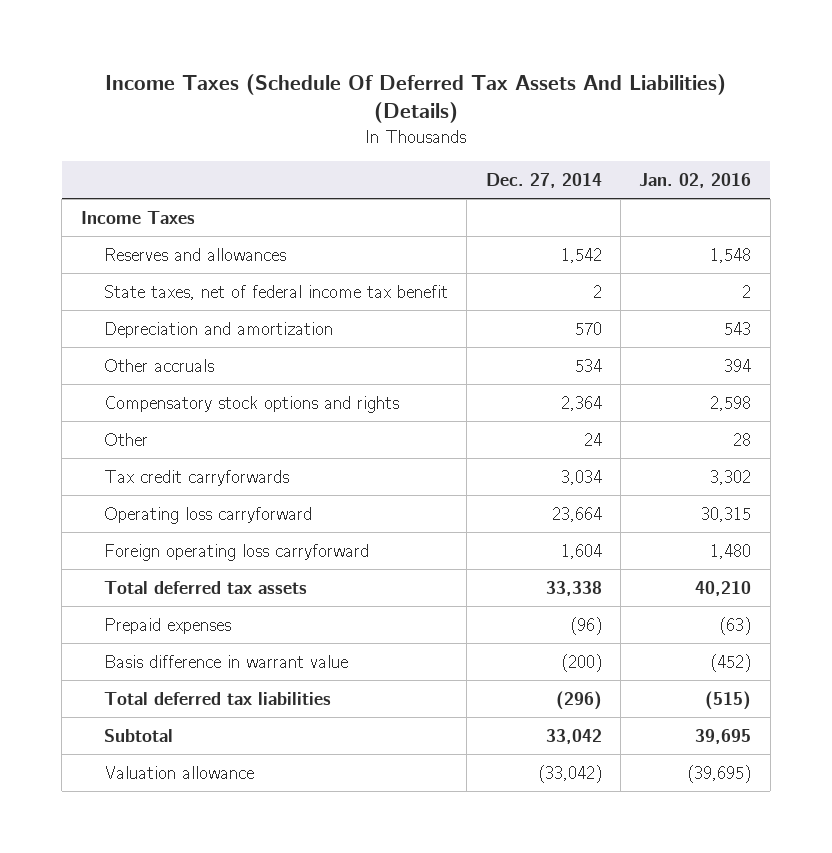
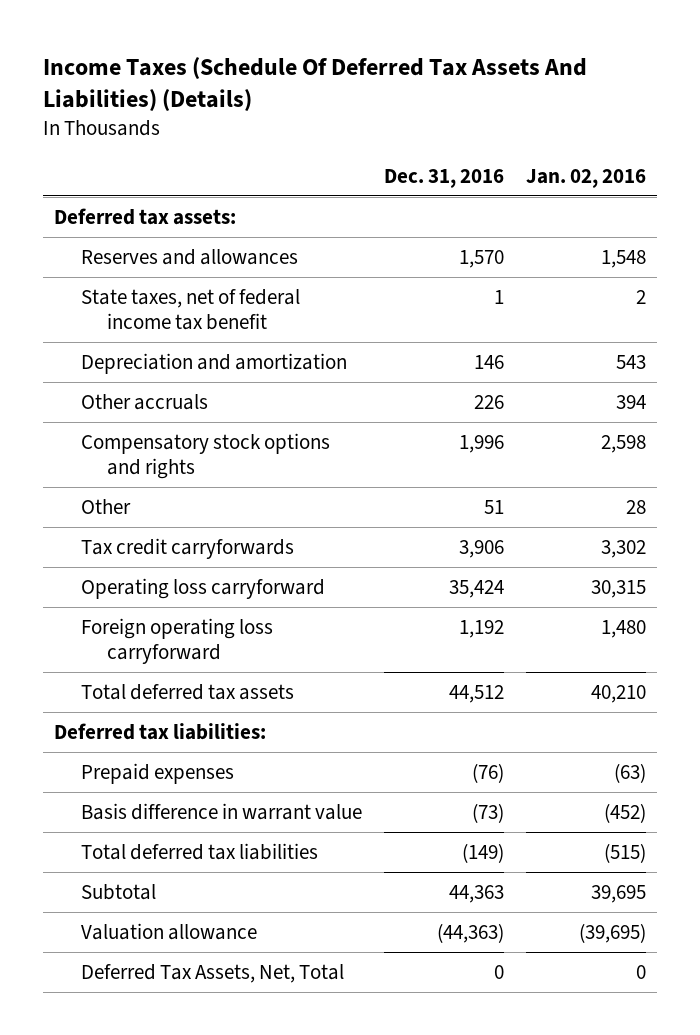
[485,172,602,188] Dec. 27, 2014 -> none
none -> [383,168,504,188] Dec. 31, 2016
[80,210,195,224] Income Taxes -> none
none -> [53,207,236,225] Deferred tax assets:
none -> [53,722,266,740] Deferred tax liabilities:
none -> [80,963,344,983] Deferred Tax Assets, Net, Total

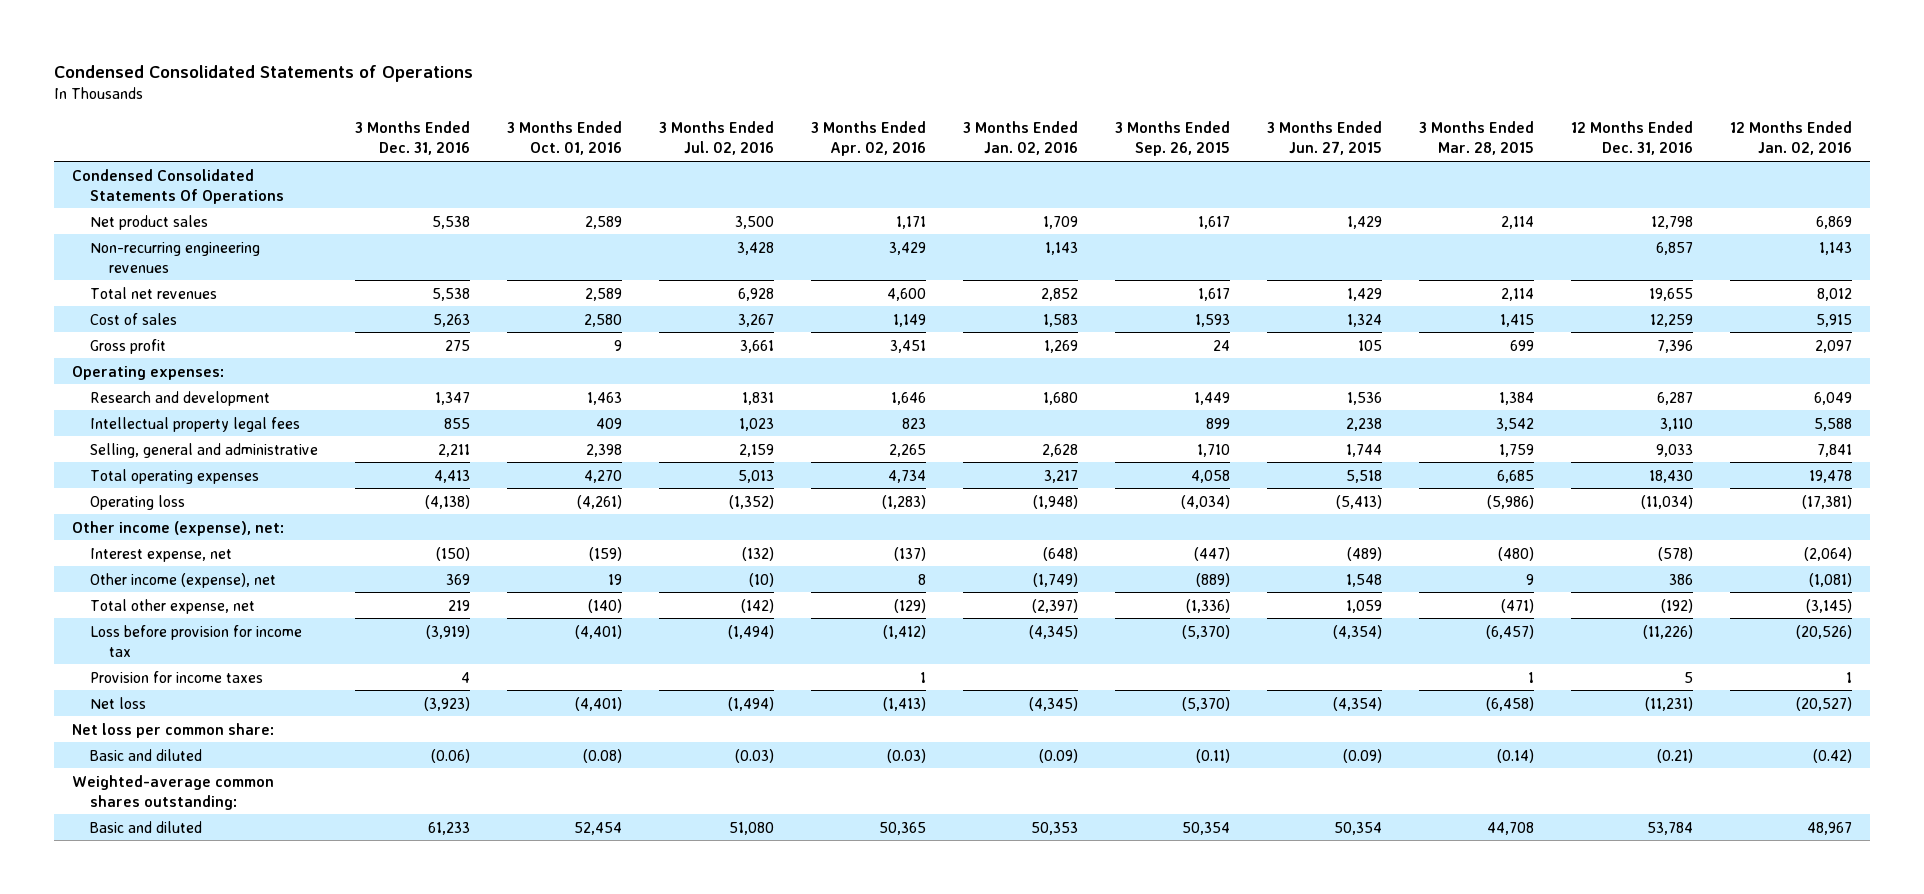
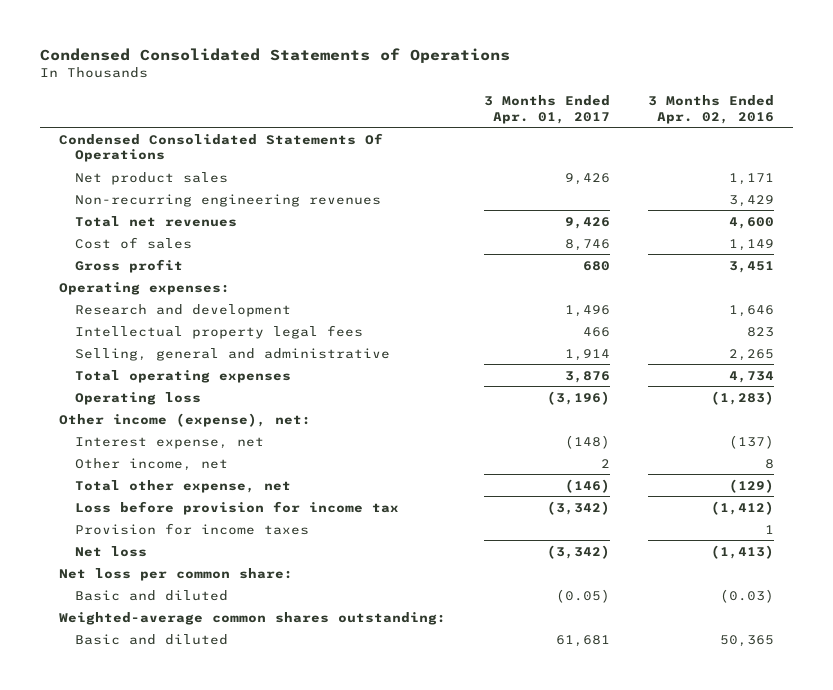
[355,121,471,156] 3 Months Ended Dec. 31, 2016 -> none
[507,121,623,156] 3 Months Ended Oct. 01, 2016 -> none
[659,121,775,156] 3 Months Ended Jul. 02, 2016 -> none
[963,121,1079,156] 3 Months Ended Jan. 02, 2016 -> none
[1114,121,1230,157] 3 Months Ended Sep. 26, 2015 -> none
[1266,121,1382,156] 3 Months Ended Jun. 27, 2015 -> none
[1418,121,1534,156] 3 Months Ended Mar. 28, 2015 -> none
[1570,121,1693,156] 12 Months Ended Dec. 31, 2016 -> none
[1729,121,1852,156] 12 Months Ended Jan. 02, 2016 -> none
none -> [484,95,611,124] 3 Months Ended Apr. 01, 2017
[90,572,277,588] Other income (expense), net -> [75,457,229,471] Other income, net

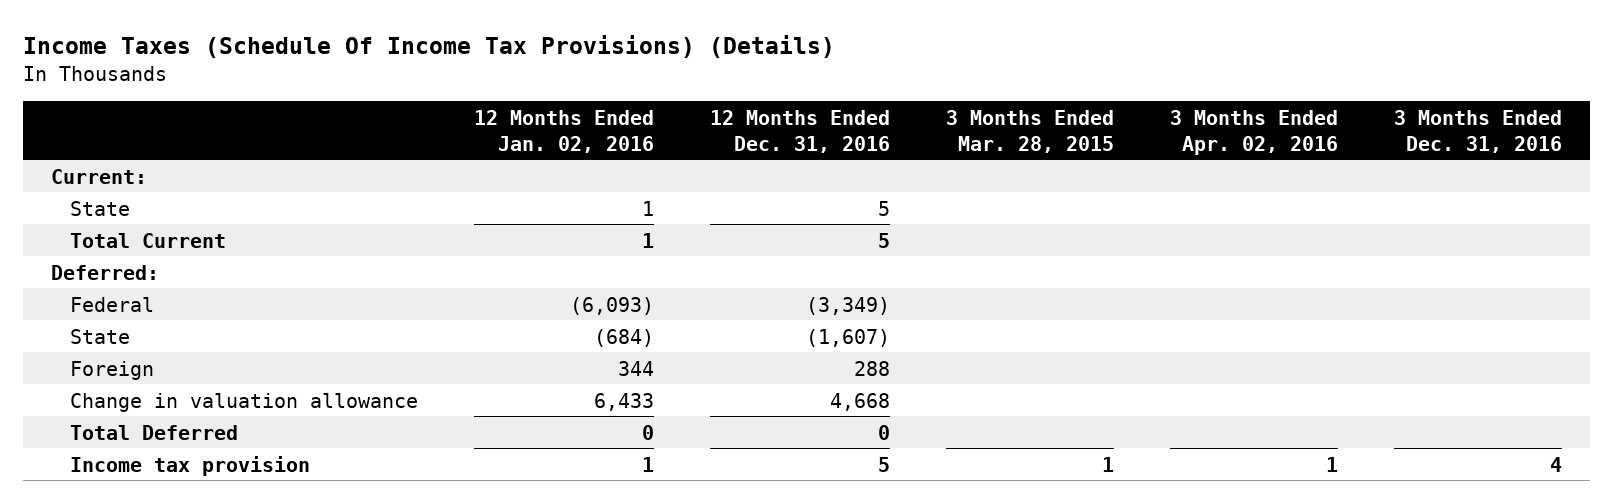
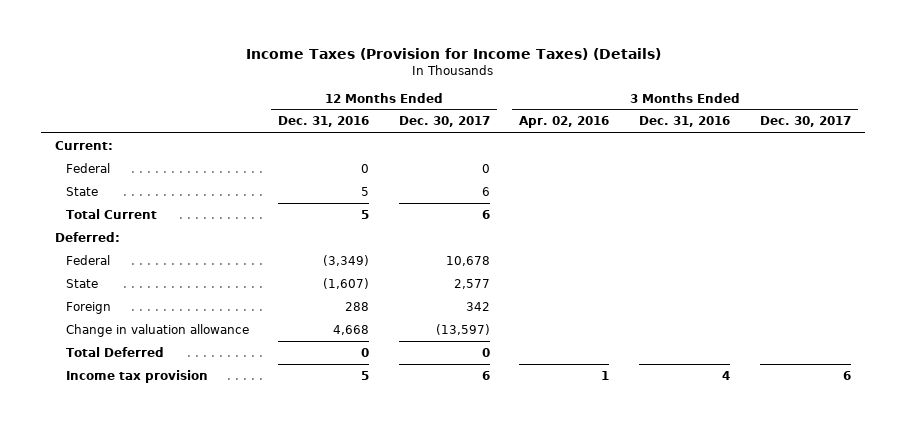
[22,34,835,58] Income Taxes (Schedule Of Income Tax Provisions) (Details) -> [245,47,661,60] Income Taxes (Provision for Income Taxes) (Details)
[473,109,654,153] 12 Months Ended Jan. 02, 2016 -> none
[946,109,1115,153] 3 Months Ended Mar. 28, 2015 -> none
none -> [398,116,490,128] Dec. 30, 2017
none -> [759,116,851,128] Dec. 30, 2017
none -> [65,162,110,173] Federal

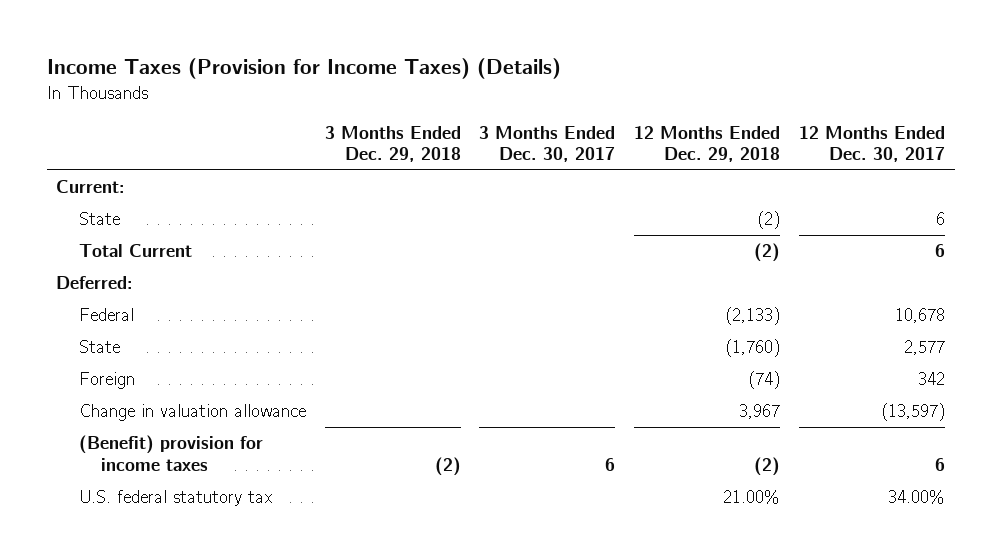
[278,116,370,128] Dec. 31, 2016 -> none
[519,116,610,129] Apr. 02, 2016 -> none
[638,116,730,128] Dec. 31, 2016 -> none
none -> [324,125,461,162] 3 Months Ended Dec. 29, 2018
none -> [634,125,781,162] 12 Months Ended Dec. 29, 2018
[65,162,110,173] Federal -> none
[65,346,164,357] Total Deferred -> none
[65,369,208,383] Income tax provision -> [78,435,263,471] (Benefit) provision for income taxes
none -> [78,490,272,507] U.S. federal statutory tax

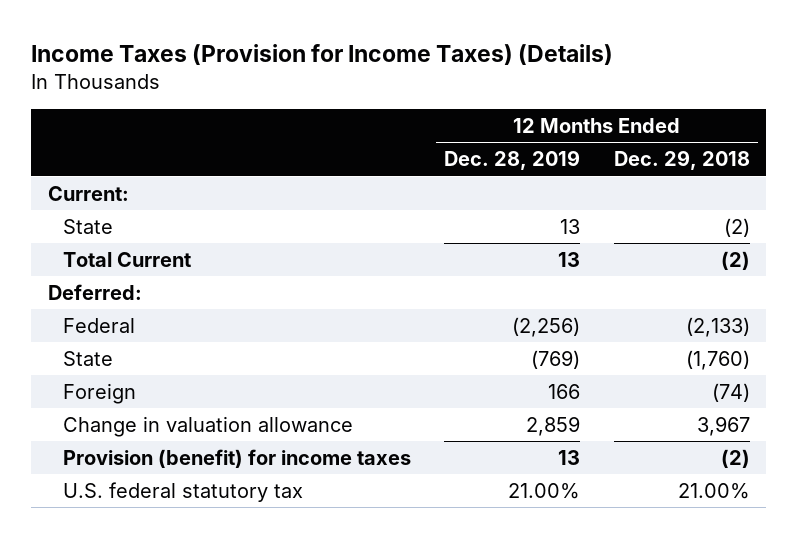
[324,125,461,162] 3 Months Ended Dec. 29, 2018 -> none
[479,125,616,162] 3 Months Ended Dec. 30, 2017 -> none
[799,125,946,162] 12 Months Ended Dec. 30, 2017 -> none
none -> [444,150,581,171] Dec. 28, 2019
[78,435,263,471] (Benefit) provision for income taxes -> [63,449,412,469] Provision (benefit) for income taxes

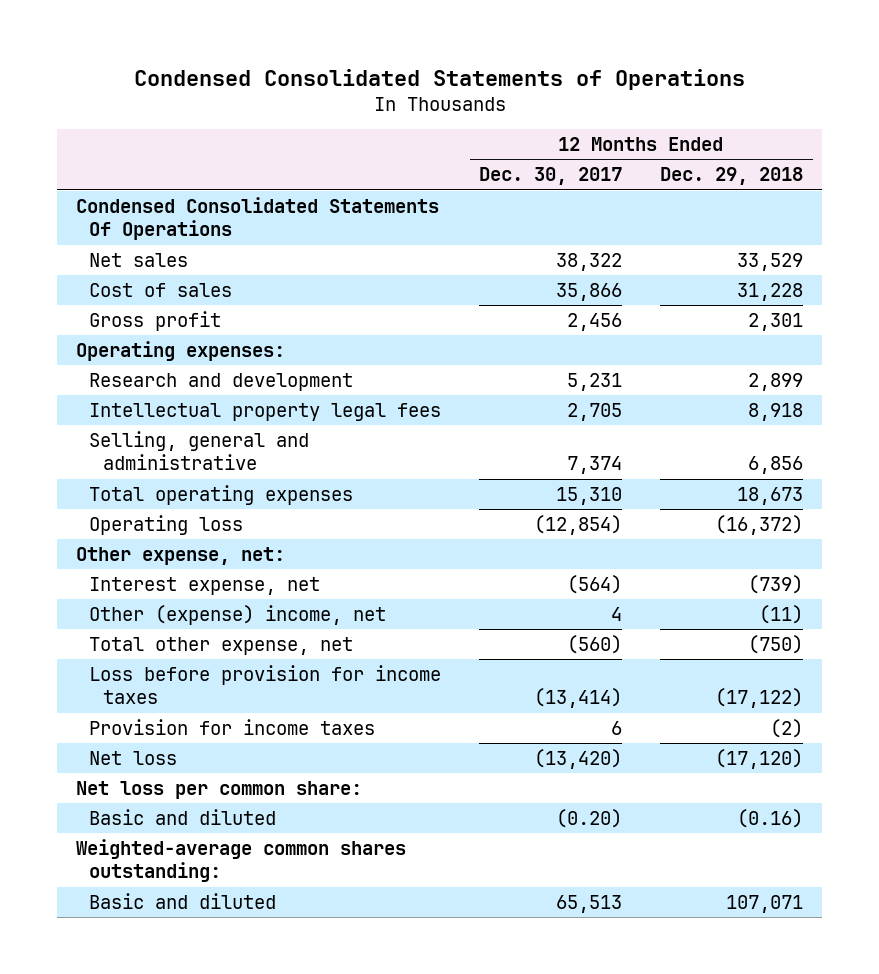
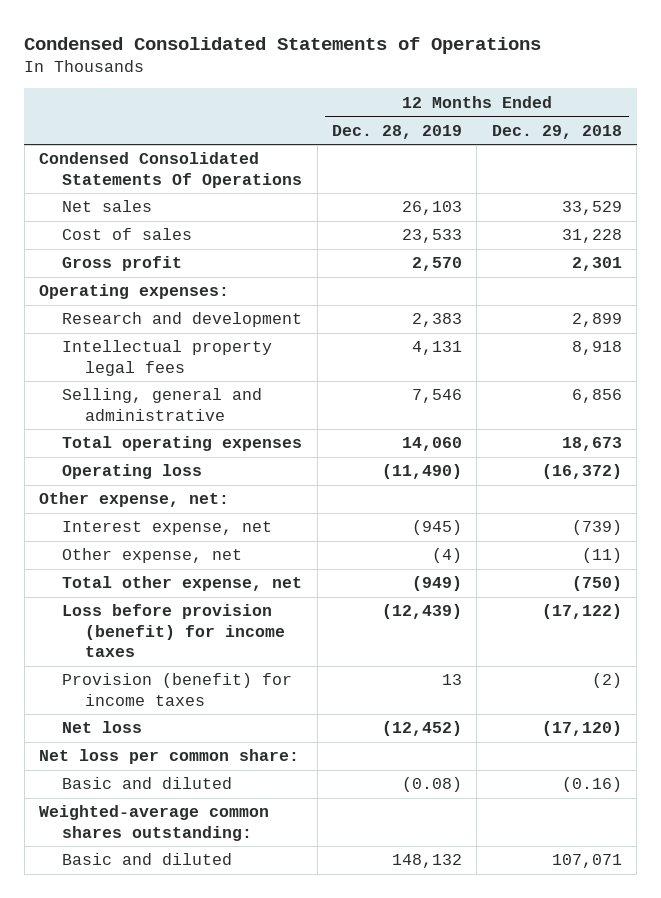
[479,167,623,186] Dec. 30, 2017 -> none
none -> [332,124,463,139] Dec. 28, 2019
[89,604,387,625] Other (expense) income, net -> [62,548,243,564] Other expense, net
[89,664,442,705] Loss before provision for income taxes -> [62,604,286,658] Loss before provision (benefit) for income taxes
[89,718,376,735] Provision for income taxes -> [62,673,293,706] Provision (benefit) for income taxes

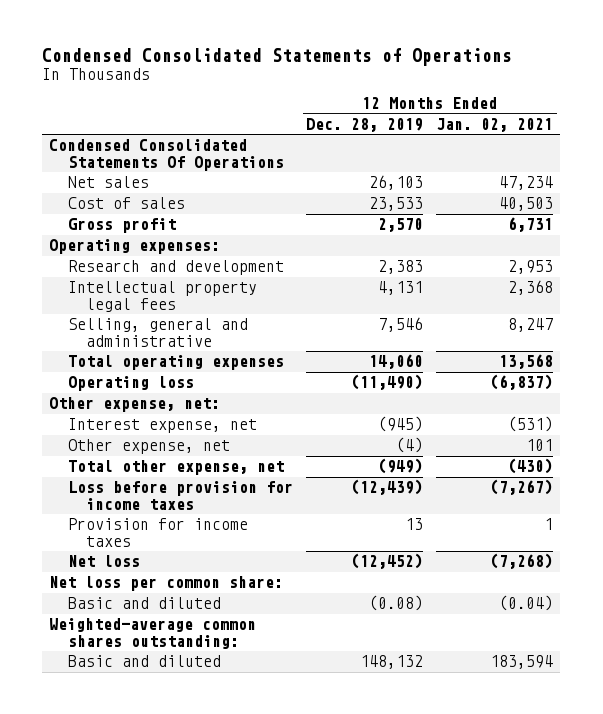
[491,124,622,139] Dec. 29, 2018 -> none
none -> [436,117,554,132] Jan. 02, 2021
[62,604,286,658] Loss before provision (benefit) for income taxes -> [67,481,293,510] Loss before provision for income taxes
[62,673,293,706] Provision (benefit) for income taxes -> [67,518,248,547] Provision for income taxes

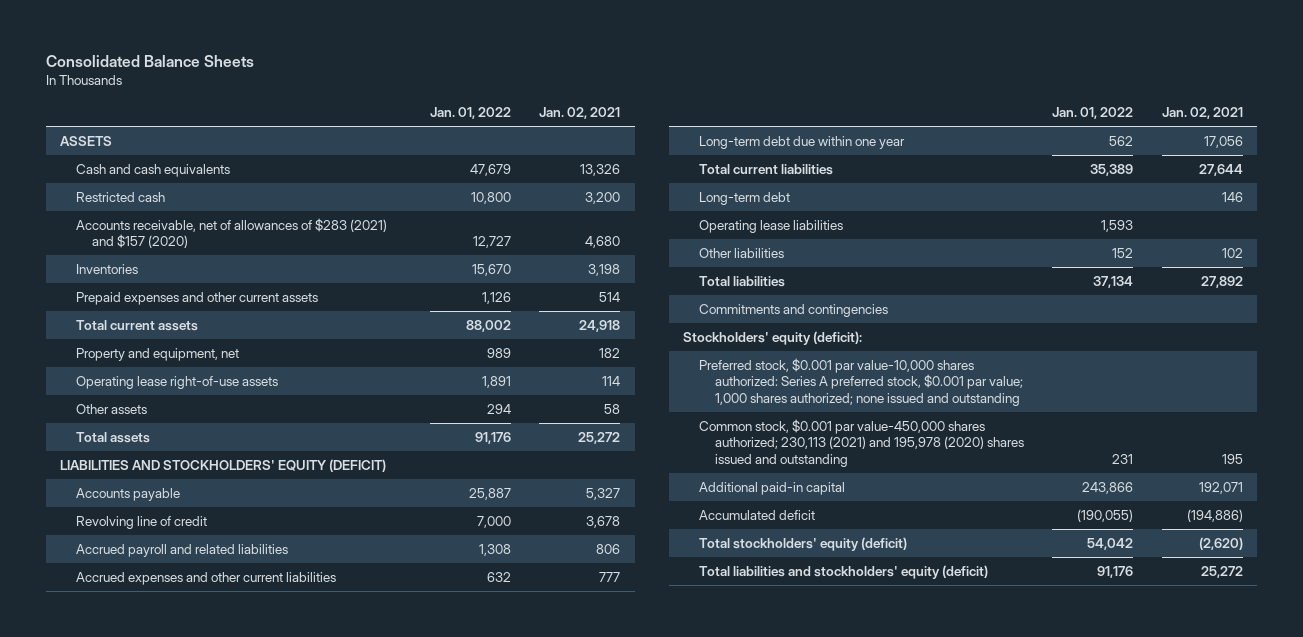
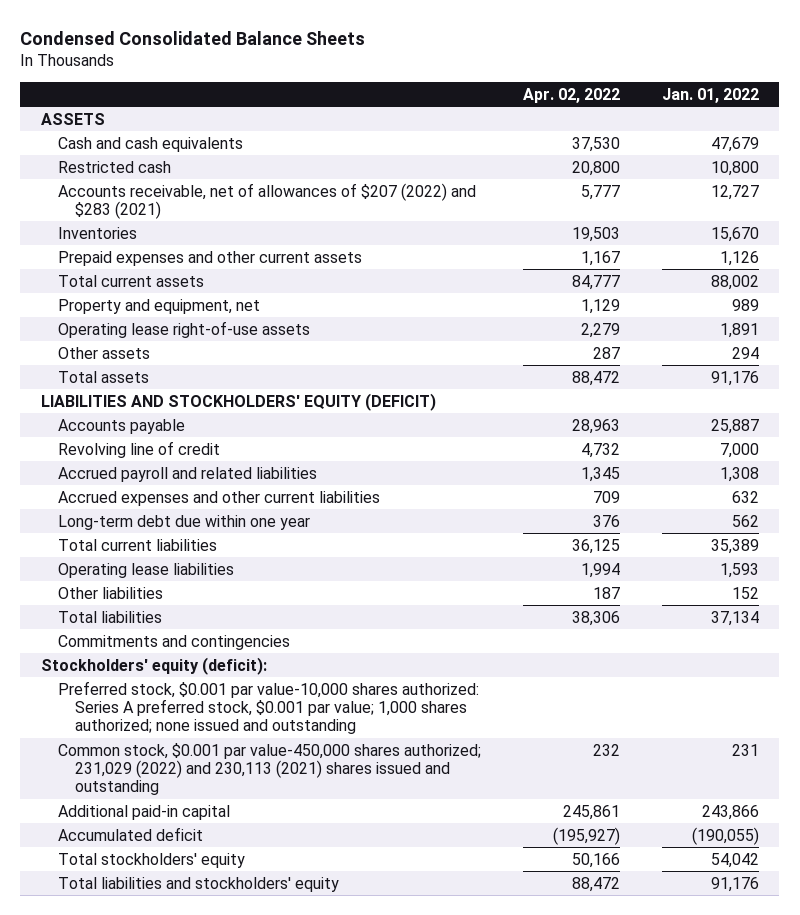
[45,54,254,67] Consolidated Balance Sheets -> [20,31,366,46] Condensed Consolidated Balance Sheets
[539,107,621,120] Jan. 02, 2021 -> none
none -> [523,87,621,103] Apr. 02, 2022
[76,217,388,249] Accounts receivable, net of allowances of $283 (2021) and $157 (2020) -> [58,182,477,219] Accounts receivable, net of allowances of $207 (2022) and $283 (2021)
[698,191,790,205] Long-term debt -> none
[698,418,1024,468] Common stock, $0.001 par value-450,000 shares authorized; 230,113 (2021) and 195,978 (2020) shares issued and outstanding -> [58,742,482,796] Common stock, $0.001 par value-450,000 shares authorized; 231,029 (2022) and 230,113 (2021) shares issued and outstanding
[698,536,907,551] Total stockholders' equity (deficit) -> [58,852,246,868] Total stockholders' equity
[698,564,988,579] Total liabilities and stockholders' equity (deficit) -> [58,876,340,892] Total liabilities and stockholders' equity

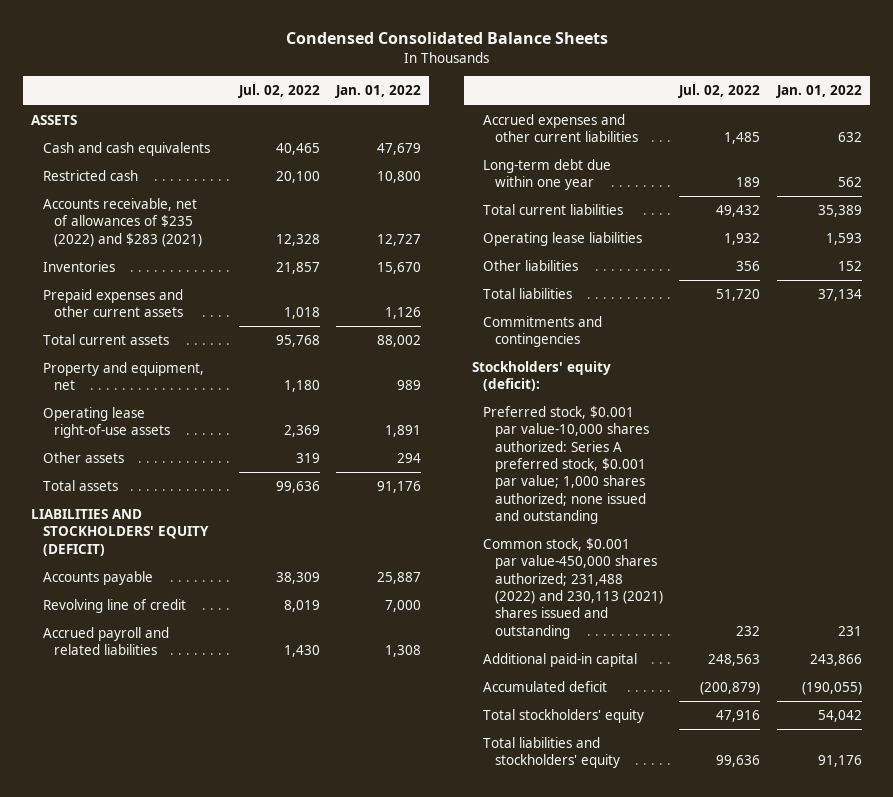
[523,87,621,103] Apr. 02, 2022 -> none
none -> [237,84,320,99] Jul. 02, 2022
[58,182,477,219] Accounts receivable, net of allowances of $207 (2022) and $283 (2021) -> [42,197,202,247] Accounts receivable, net of allowances of $235 (2022) and $283 (2021)
[58,742,482,796] Common stock, $0.001 par value-450,000 shares authorized; 231,029 (2022) and 230,113 (2021) shares issued and outstanding -> [483,537,663,639] Common stock, $0.001 par value-450,000 shares authorized; 231,488 (2022) and 230,113 (2021) shares issued and outstanding

